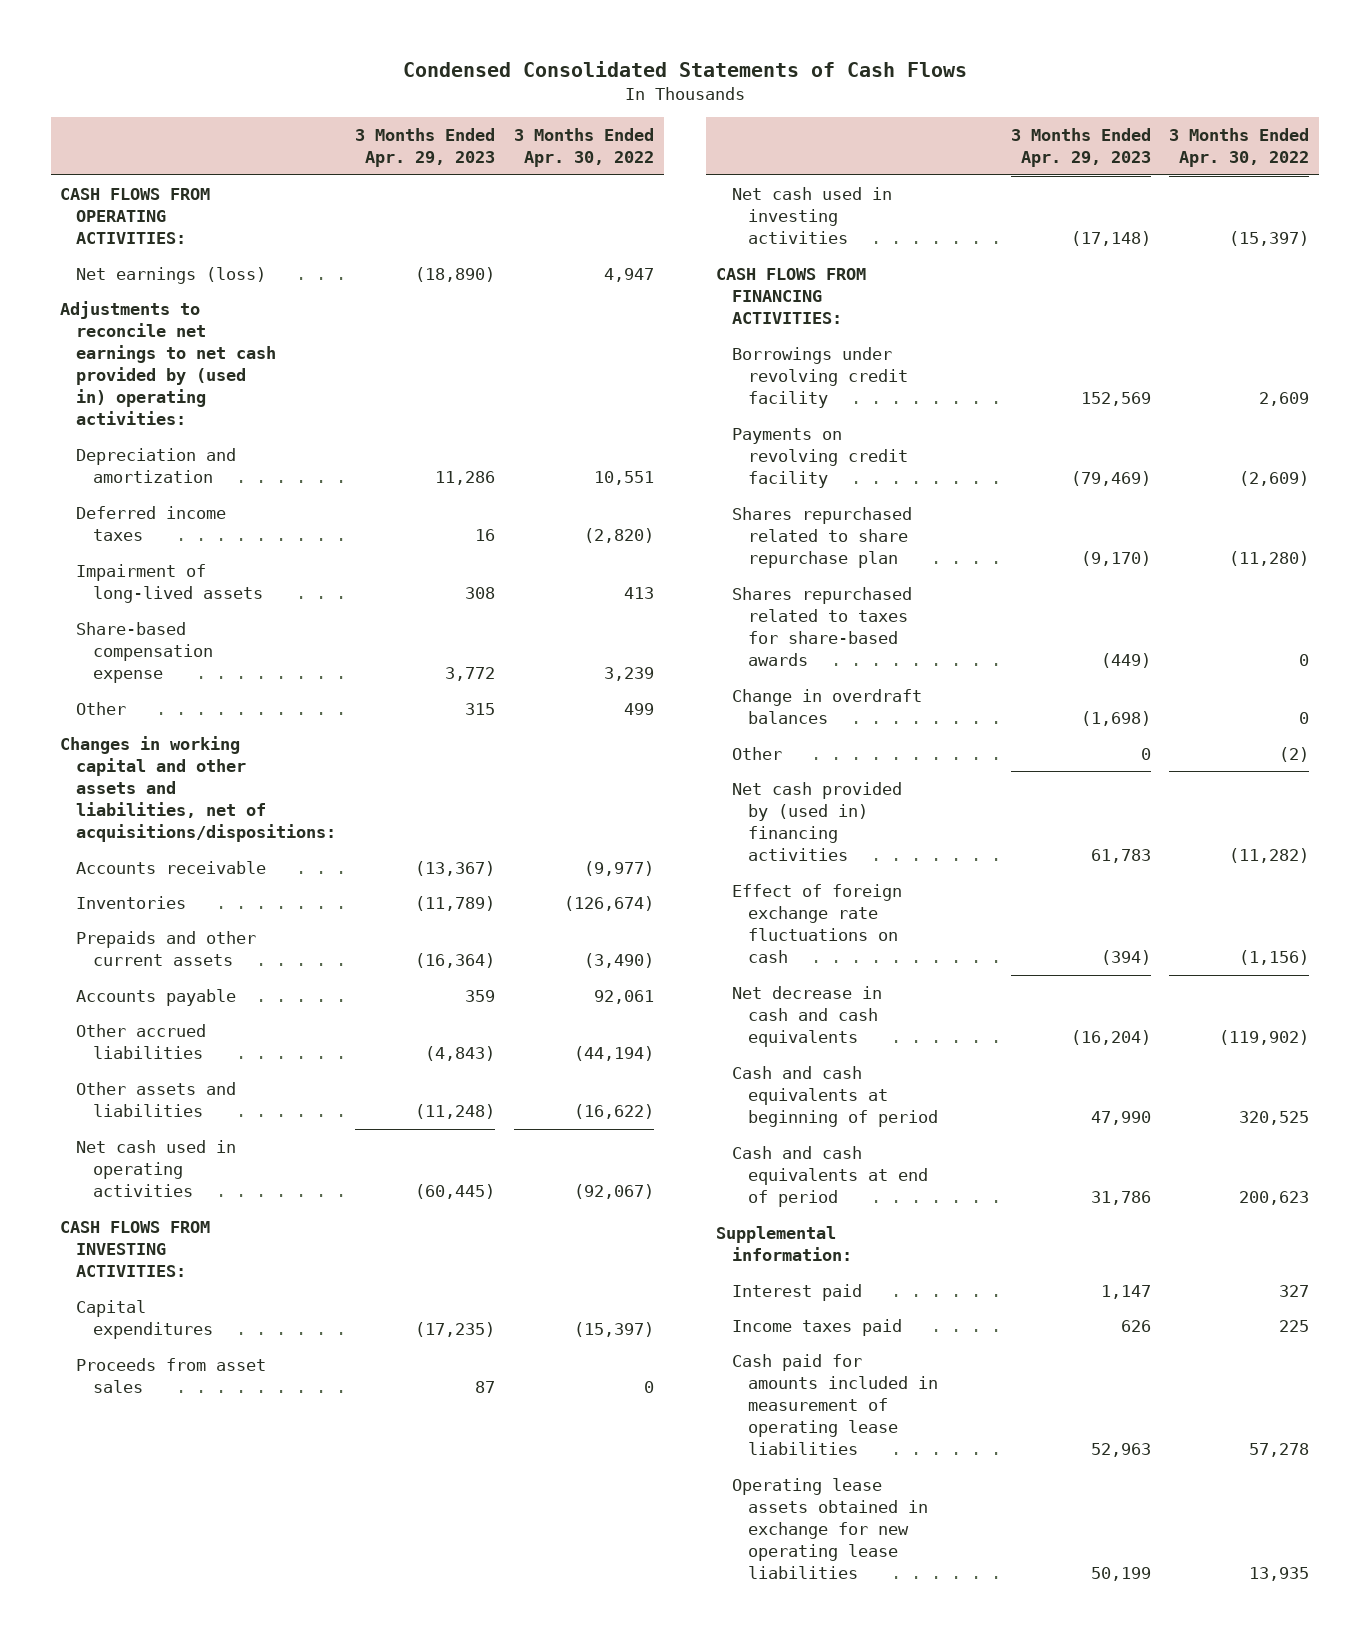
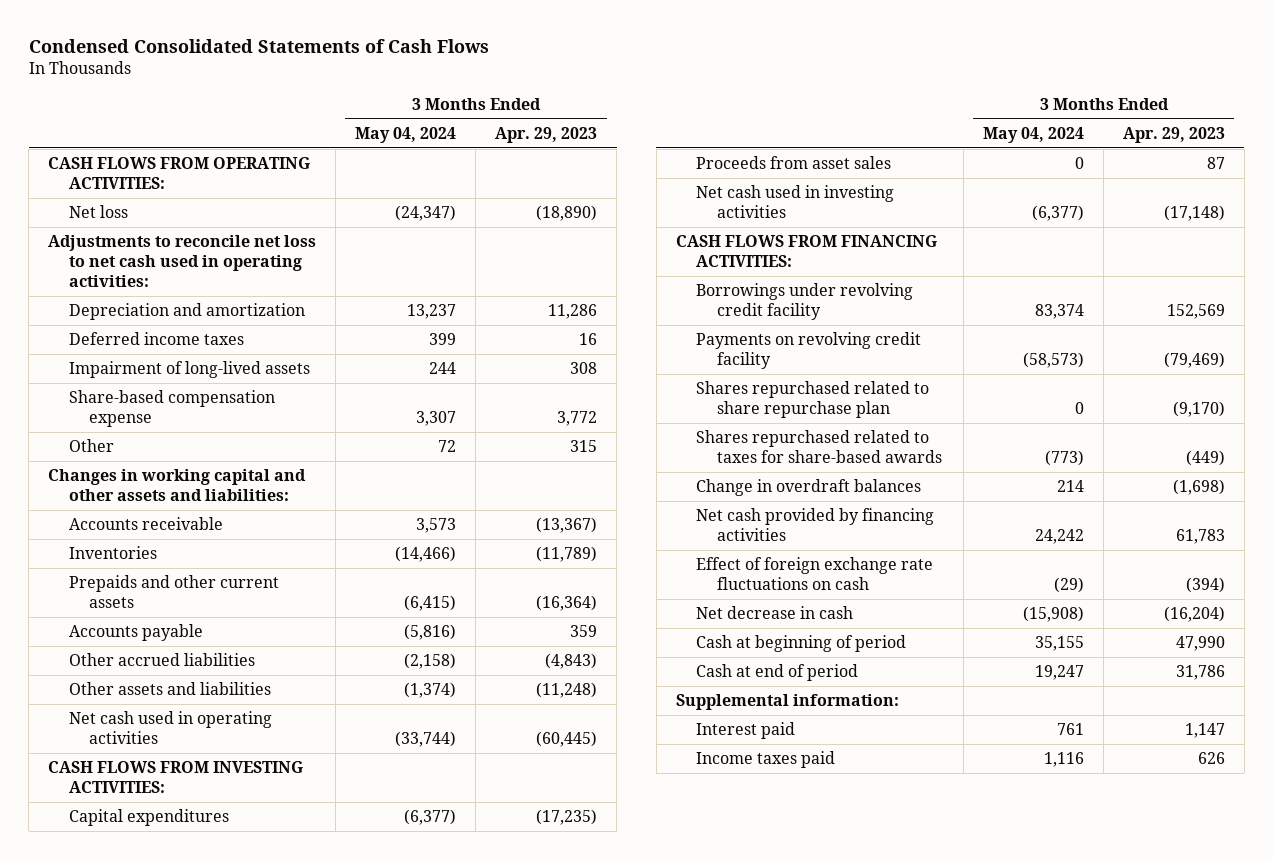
[514,128,655,168] 3 Months Ended Apr. 30, 2022 -> none
none -> [355,127,457,144] May 04, 2024
[76,266,267,284] Net earnings (loss) -> [68,205,128,219] Net loss
[60,300,277,426] Adjustments to reconcile net earnings to net cash provided by (used in) operating activities: -> [48,235,317,287] Adjustments to reconcile net loss to net cash used in operating activities:
[60,735,337,843] Changes in working capital and other assets and liabilities, net of acquisitions/dispositions: -> [48,469,307,501] Changes in working capital and other assets and liabilities:
[731,746,782,760] Other -> none
[731,781,902,862] Net cash provided by (used in) financing activities -> [696,508,935,541] Net cash provided by financing activities
[731,985,882,1048] Net decrease in cash and cash equivalents -> [696,606,854,620] Net decrease in cash
[731,1065,938,1128] Cash and cash equivalents at beginning of period -> [696,635,907,653] Cash at beginning of period
[731,1145,928,1208] Cash and cash equivalents at end of period -> [696,664,859,682] Cash at end of period
[731,1353,938,1456] Cash paid for amounts included in measurement of operating lease liabilities -> none
[731,1477,928,1580] Operating lease assets obtained in exchange for new operating lease liabilities -> none

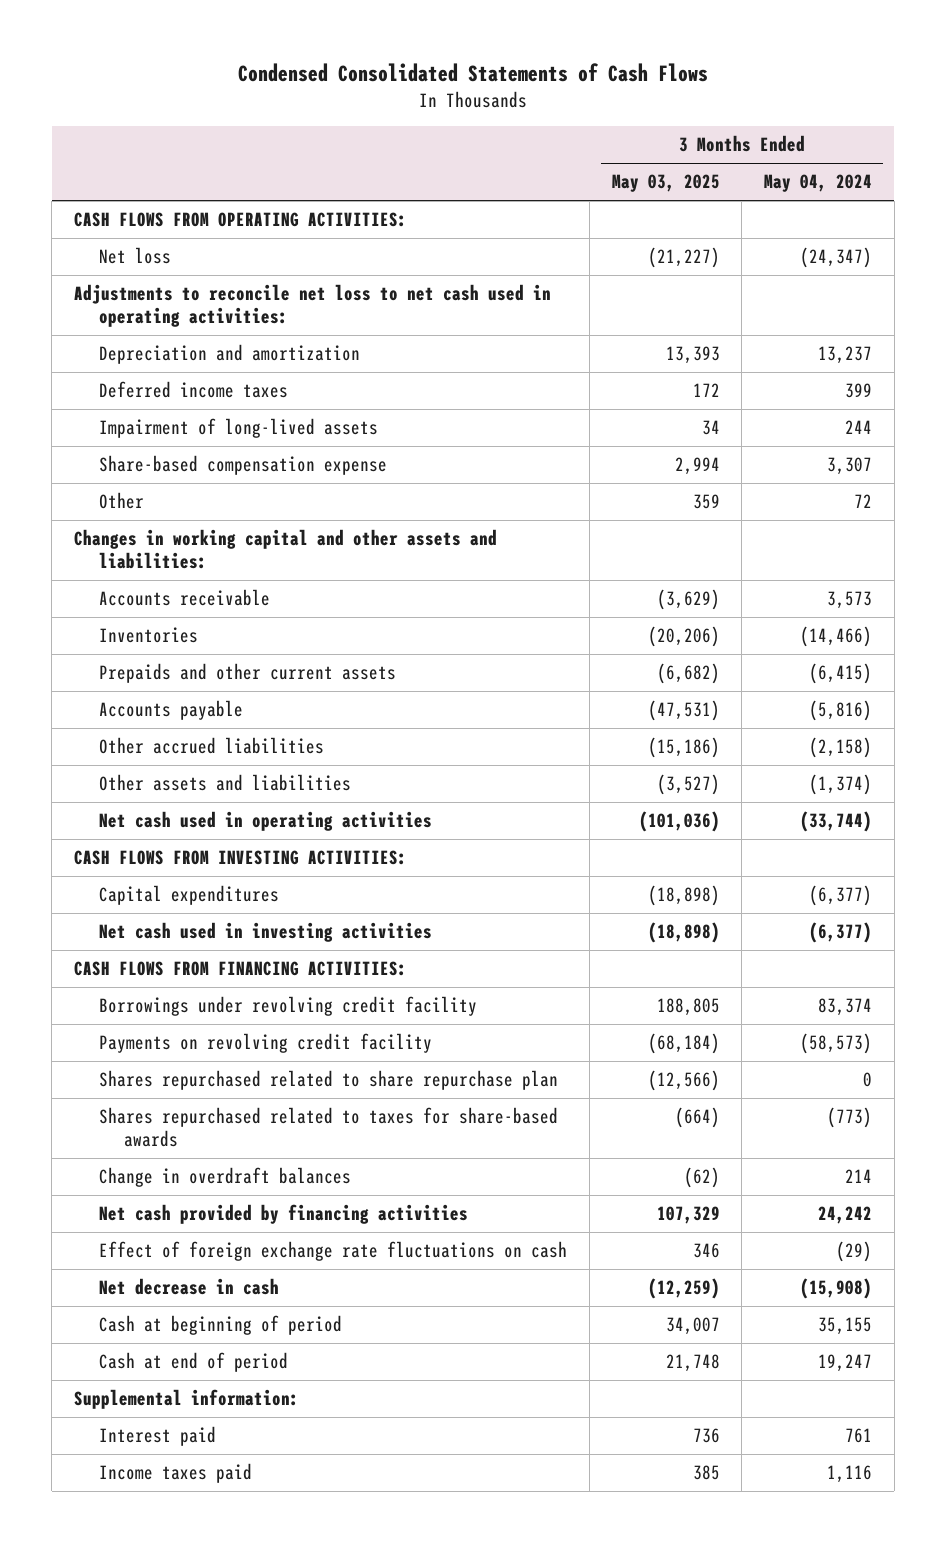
[495,127,598,144] Apr. 29, 2023 -> none
none -> [611,174,720,193] May 03, 2025
[696,156,892,170] Proceeds from asset sales -> none

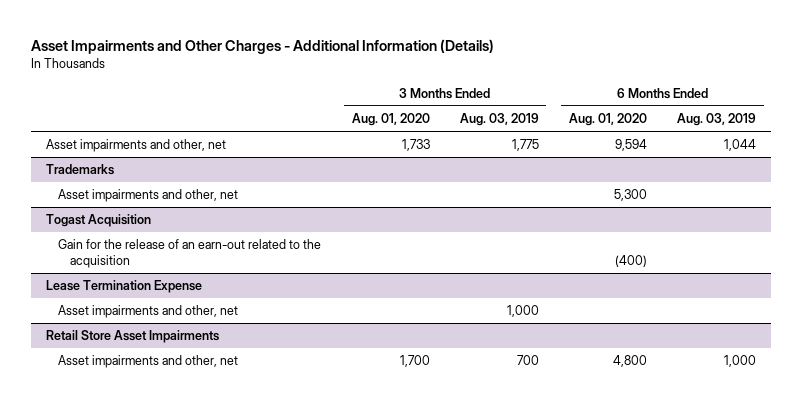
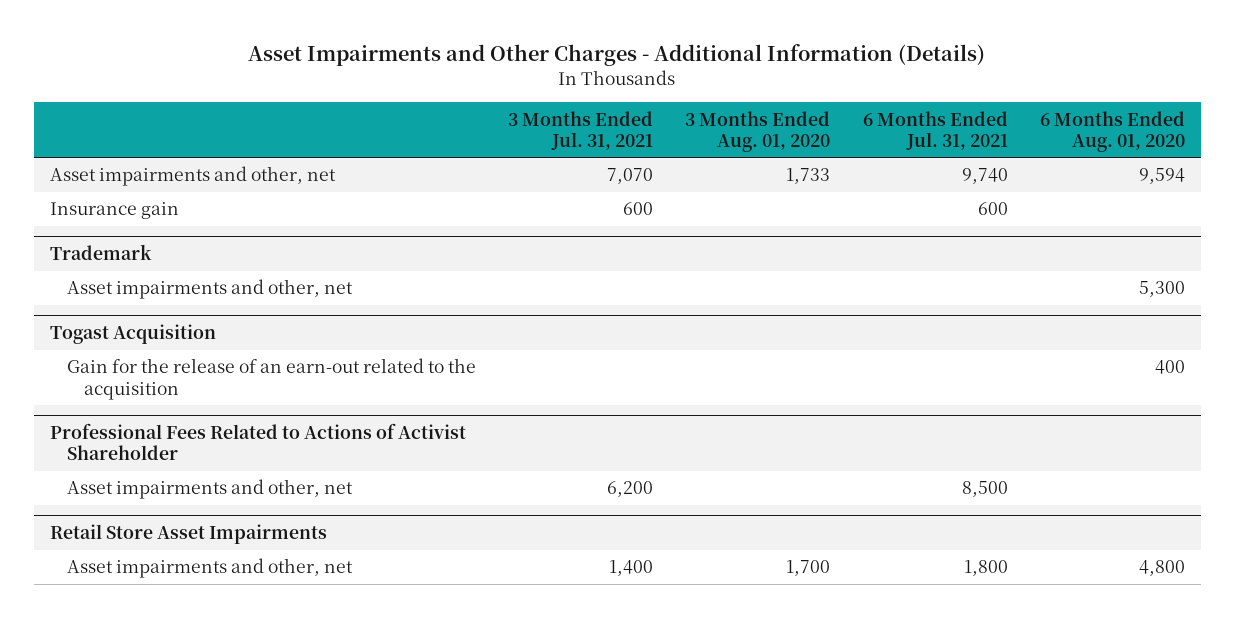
[459,113,539,127] Aug. 03, 2019 -> none
[677,113,757,127] Aug. 03, 2019 -> none
none -> [508,110,654,150] 3 Months Ended Jul. 31, 2021
none -> [862,110,1008,150] 6 Months Ended Jul. 31, 2021
none -> [49,202,179,220] Insurance gain
[46,164,115,176] Trademarks -> [49,244,152,261] Trademark
[46,280,203,294] Lease Termination Expense -> none
[614,255,647,268] (400) -> [1154,360,1185,375] 400
none -> [49,423,466,461] Professional Fees Related to Actions of Activist Shareholder

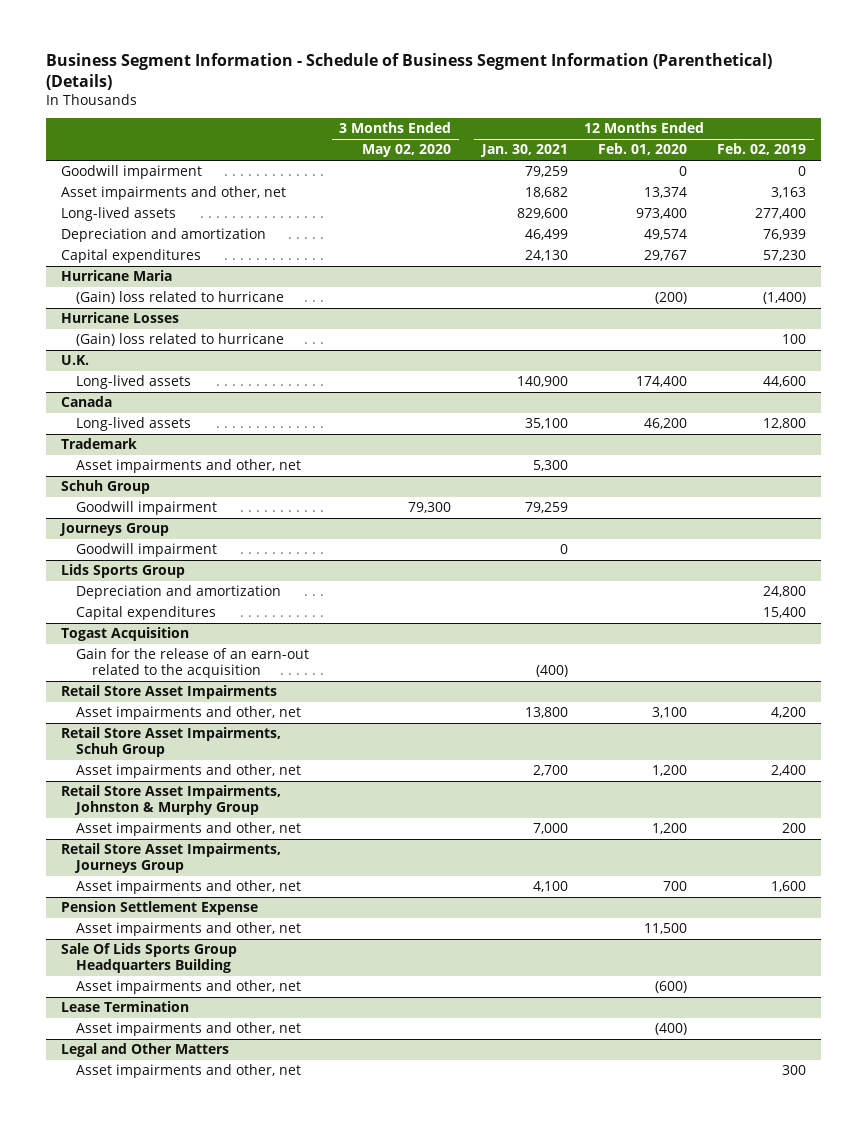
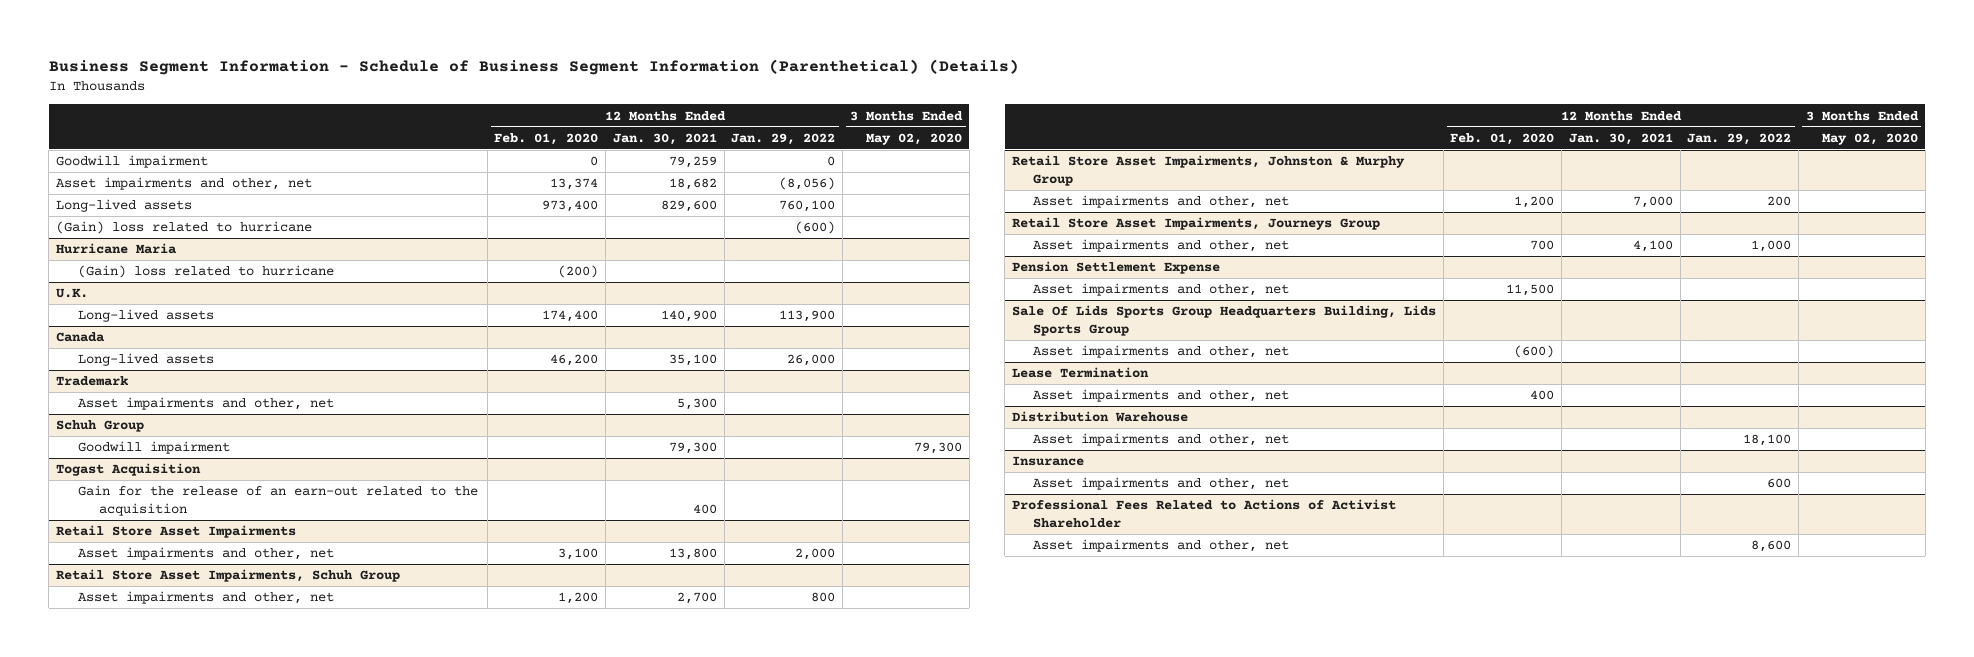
[717,143,807,156] Feb. 02, 2019 -> none
none -> [731,132,836,145] Jan. 29, 2022
[60,228,266,243] Depreciation and amortization -> none
[60,249,201,264] Capital expenditures -> none
none -> [55,221,312,235] (Gain) loss related to hurricane
[60,312,179,324] Hurricane Losses -> none
[76,333,285,347] (Gain) loss related to hurricane -> none
[58,523,169,537] Journeys Group -> none
[76,543,218,558] Goodwill impairment -> none
[60,564,185,579] Lids Sports Group -> none
[76,585,282,600] Depreciation and amortization -> none
[76,606,217,621] Capital expenditures -> none
[524,502,568,514] 79,259 -> [668,442,717,455] 79,300
[535,664,568,677] (400) -> [692,504,717,515] 400
[60,943,237,973] Sale Of Lids Sports Group Headquarters Building -> [1011,305,1436,337] Sale Of Lids Sports Group Headquarters Building, Lids Sports Group
[60,1043,229,1058] Legal and Other Matters -> none
[654,1023,687,1036] (400) -> [1530,390,1555,401] 400
none -> [1011,411,1188,423] Distribution Warehouse
none -> [1011,456,1084,467] Insurance
none -> [1033,477,1290,491] Asset impairments and other, net
none -> [1011,499,1396,529] Professional Fees Related to Actions of Activist Shareholder
none -> [1033,539,1290,553] Asset impairments and other, net

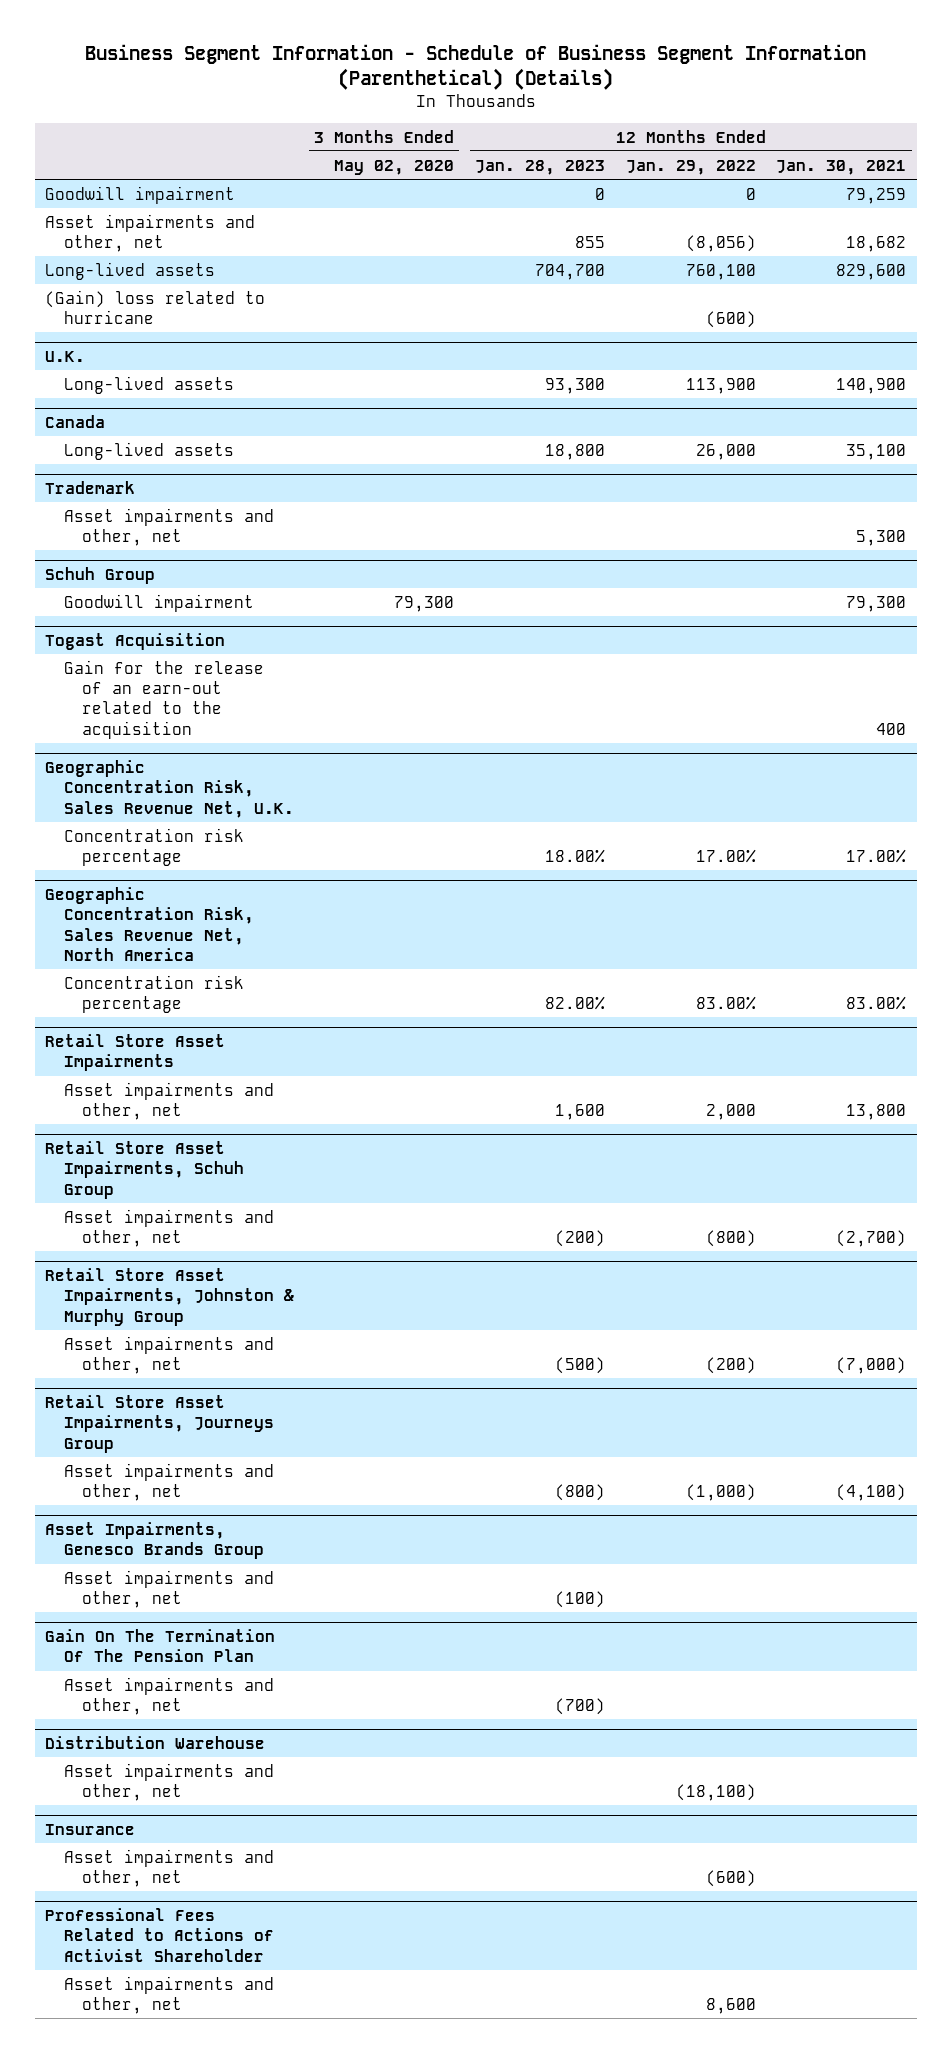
[494,132,599,145] Feb. 01, 2020 -> none
none -> [475,159,606,175] Jan. 28, 2023
[55,243,177,255] Hurricane Maria -> none
[77,265,334,279] (Gain) loss related to hurricane -> none
none -> [45,759,294,818] Geographic Concentration Risk, Sales Revenue Net, U.K.
none -> [63,827,244,867] Concentration risk percentage
none -> [45,886,254,962] Geographic Concentration Risk, Sales Revenue Net, North America
none -> [63,974,244,1014] Concentration risk percentage
[676,592,717,605] 2,700 -> [836,1230,907,1248] (2,700)
[811,592,836,603] 800 -> [705,1230,756,1248] (800)
[1632,196,1673,209] 7,000 -> [836,1357,907,1375] (7,000)
[1767,196,1792,207] 200 -> [705,1357,756,1375] (200)
[1011,261,1220,275] Pension Settlement Expense -> none
[1033,283,1290,297] Asset impairments and other, net -> none
[1011,305,1436,337] Sale Of Lids Sports Group Headquarters Building, Lids Sports Group -> none
[1632,240,1673,253] 4,100 -> [836,1484,907,1502] (4,100)
[1751,240,1792,253] 1,000 -> [685,1484,756,1502] (1,000)
none -> [45,1521,264,1560] Asset Impairments, Genesco Brands Group
[1011,367,1149,379] Lease Termination -> none
none -> [45,1628,276,1663] Gain On The Termination Of The Pension Plan
[1743,434,1792,447] 18,100 -> [675,1784,756,1802] (18,100)
[1767,478,1792,489] 600 -> [705,1870,756,1888] (600)

